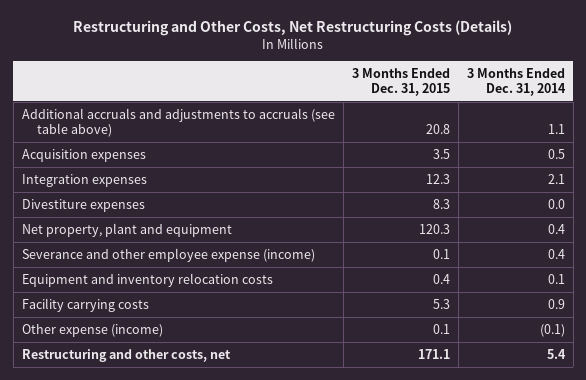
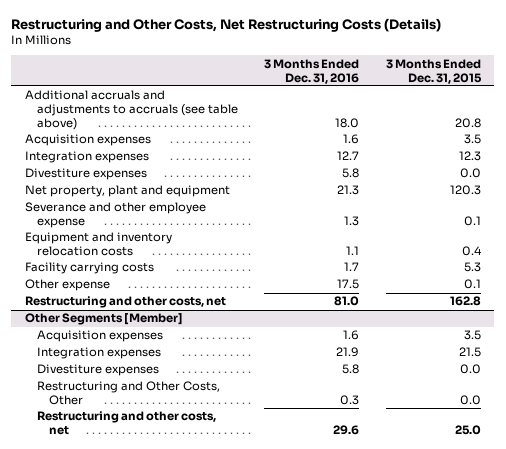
[466,68,566,96] 3 Months Ended Dec. 31, 2014 -> none
none -> [264,58,360,84] 3 Months Ended Dec. 31, 2016
[432,198,450,209] 8.3 -> [460,168,482,179] 0.0
[21,247,315,262] Severance and other employee expense (income) -> [24,202,206,229] Severance and other employee expense
[21,323,163,337] Other expense (income) -> [24,279,110,292] Other expense
[417,348,450,359] 171.1 -> [450,296,482,307] 162.8
none -> [24,313,183,326] Other Segments [Member]
none -> [36,330,163,343] Acquisition expenses
none -> [36,347,161,360] Integration expenses
none -> [36,364,159,377] Divestiture expenses
none -> [36,381,220,406] Restructuring and Other Costs, Other
none -> [36,411,216,436] Restructuring and other costs, net

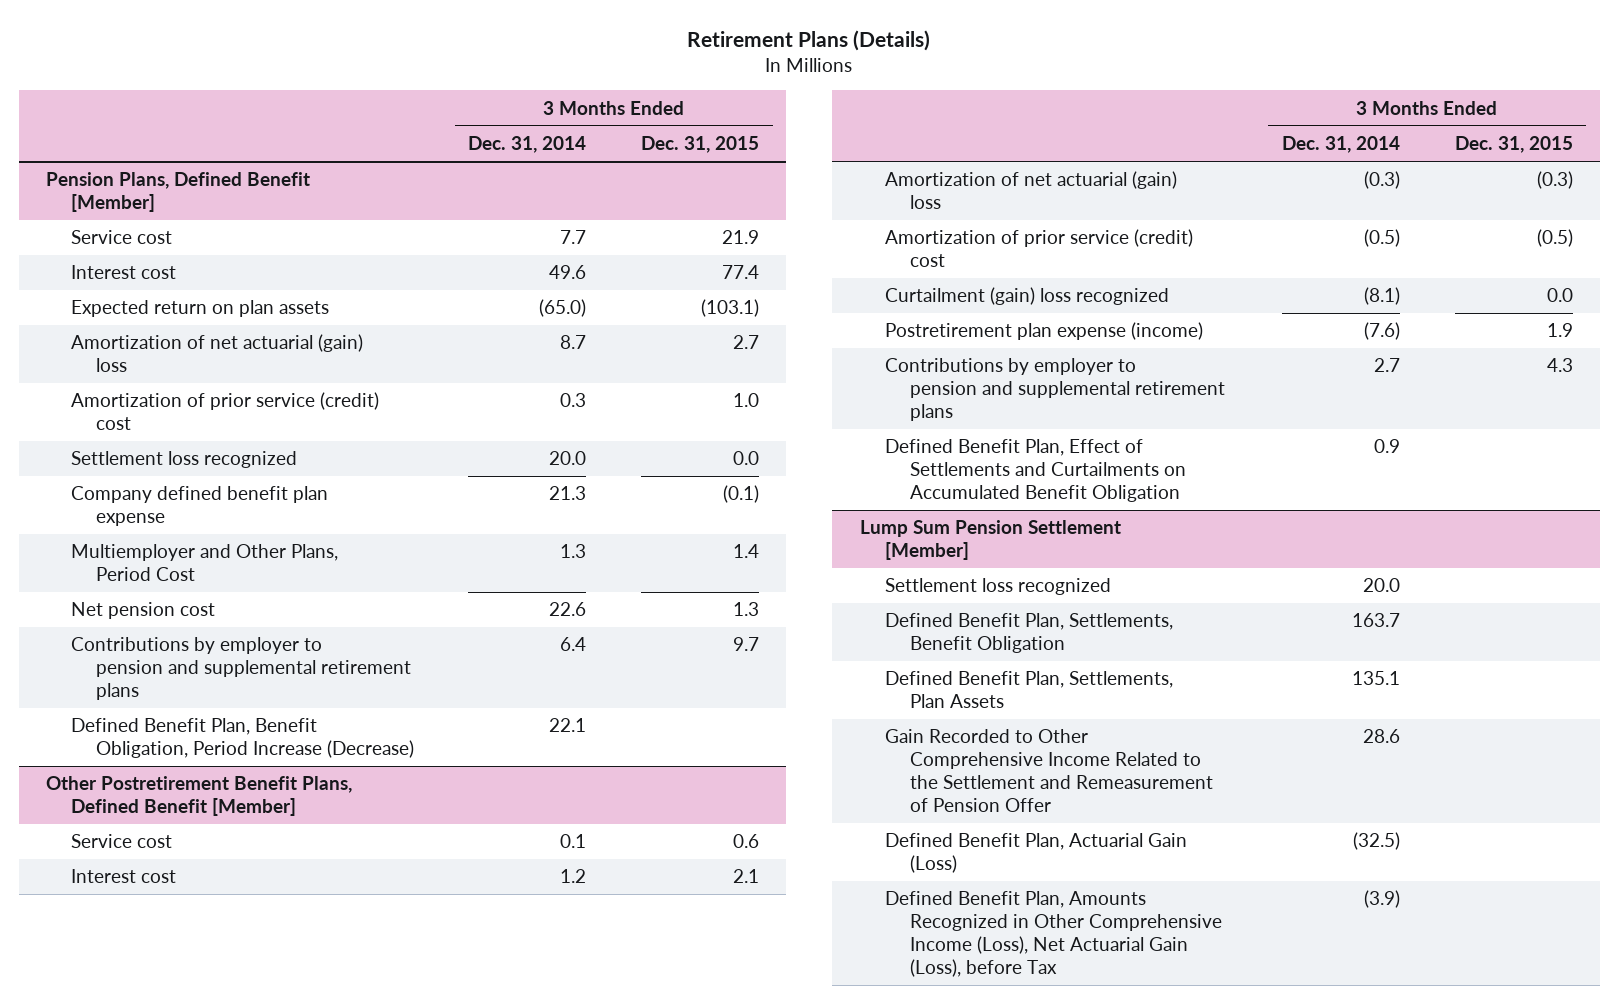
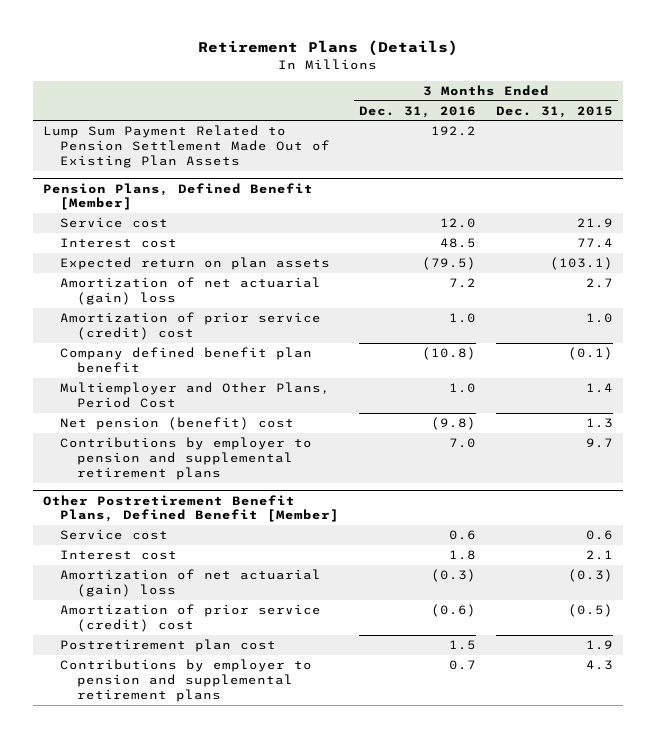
[468,136,587,154] Dec. 31, 2014 -> none
none -> [359,105,477,118] Dec. 31, 2016
none -> [43,125,331,168] Lump Sum Payment Related to Pension Settlement Made Out of Existing Plan Assets
[70,451,297,469] Settlement loss recognized -> none
[70,486,328,527] Company defined benefit plan expense -> [60,347,313,374] Company defined benefit plan benefit
[70,602,215,620] Net pension cost -> [60,417,295,431] Net pension (benefit) cost
[70,718,414,759] Defined Benefit Plan, Benefit Obligation, Period Increase (Decrease) -> none
[884,287,1169,306] Curtailment (gain) loss recognized -> none
[884,322,1203,341] Postretirement plan expense (income) -> [60,639,277,653] Postretirement plan cost
[884,439,1186,503] Defined Benefit Plan, Effect of Settlements and Curtailments on Accumulated Benefit Obligation -> none
[859,520,1121,561] Lump Sum Pension Settlement [Member] -> none
[884,578,1111,596] Settlement loss recognized -> none
[884,613,1173,654] Defined Benefit Plan, Settlements, Benefit Obligation -> none
[884,671,1173,709] Defined Benefit Plan, Settlements, Plan Assets -> none
[884,729,1213,813] Gain Recorded to Other Comprehensive Income Related to the Settlement and Remeasurement of Pension Offer -> none
[884,833,1187,874] Defined Benefit Plan, Actuarial Gain (Loss) -> none
[884,891,1222,978] Defined Benefit Plan, Amounts Recognized in Other Comprehensive Income (Loss), Net Actuarial Gain (Loss), before Tax -> none

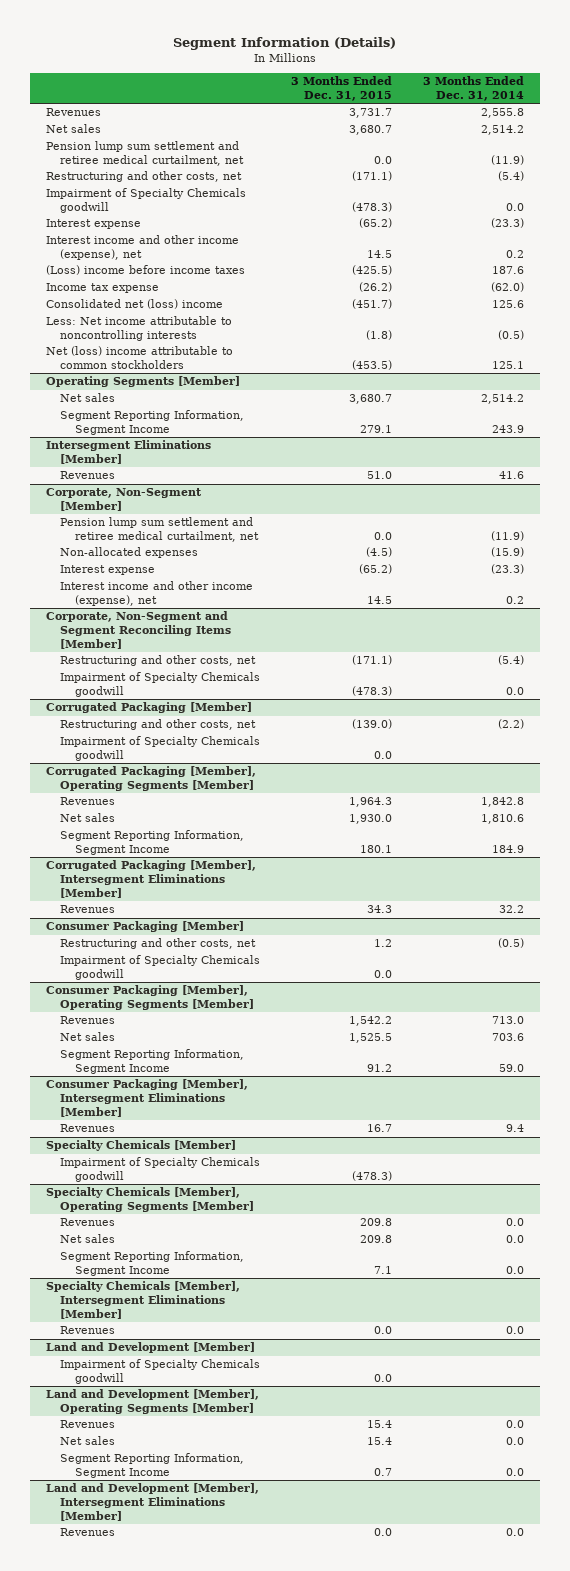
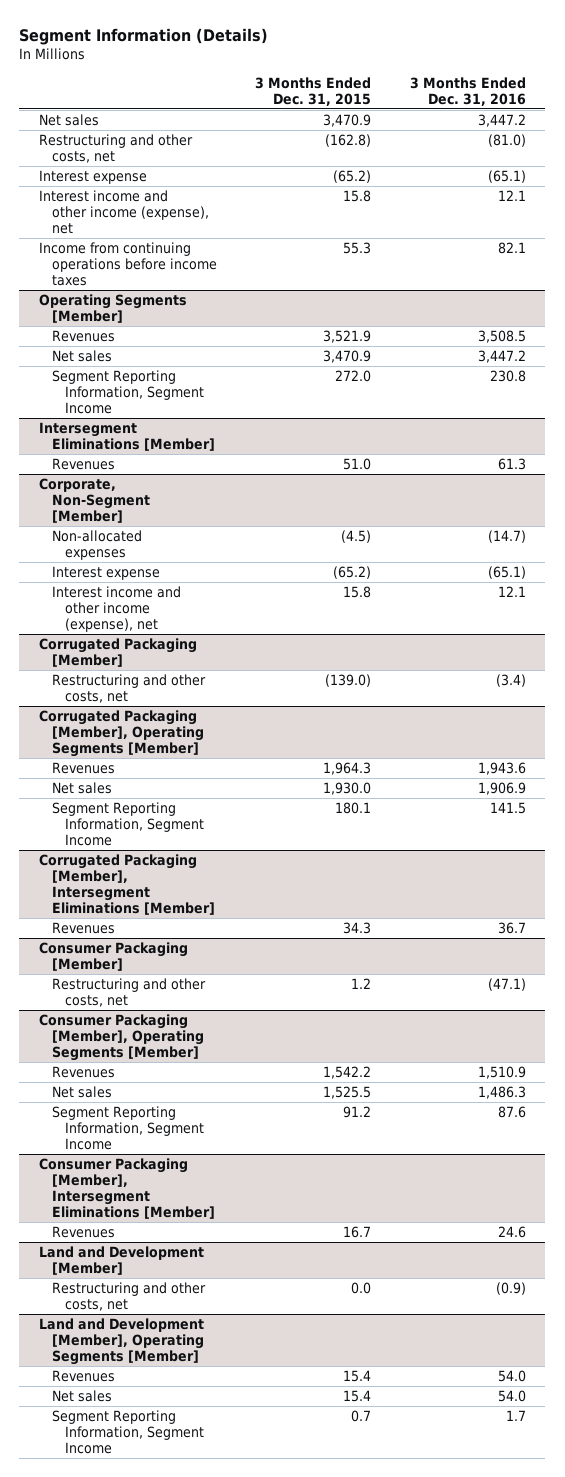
[423,76,525,101] 3 Months Ended Dec. 31, 2014 -> none
none -> [409,76,526,106] 3 Months Ended Dec. 31, 2016
[45,108,101,117] Revenues -> none
[45,141,245,166] Pension lump sum settlement and retiree medical curtailment, net -> none
[45,188,246,213] Impairment of Specialty Chemicals goodwill -> none
[349,125,393,136] 3,680.7 -> [323,113,372,127] 3,470.9
[352,171,393,182] (171.1) -> [325,133,372,147] (162.8)
[45,283,159,294] Income tax expense -> none
[45,299,223,310] Consolidated net (loss) income -> none
[45,316,232,341] Less: Net income attributable to noncontrolling interests -> none
[45,346,233,369] Net (loss) income attributable to common stockholders -> none
[367,249,393,258] 14.5 -> [343,189,372,202] 15.8
[45,265,245,276] (Loss) income before income taxes -> [38,241,217,286] Income from continuing operations before income taxes
[352,265,393,276] (425.5) -> [343,241,372,254] 55.3
none -> [51,329,115,342] Revenues
[349,394,393,405] 3,680.7 -> [323,349,372,363] 3,470.9
[360,424,393,433] 279.1 -> [335,369,372,382] 272.0
[60,517,260,542] Pension lump sum settlement and retiree medical curtailment, net -> none
[45,611,232,649] Corporate, Non-Segment and Segment Reconciling Items [Member] -> none
[60,655,257,667] Restructuring and other costs, net -> none
[60,672,261,697] Impairment of Specialty Chemicals goodwill -> none
[367,595,393,604] 14.5 -> [343,585,372,598] 15.8
[60,736,261,761] Impairment of Specialty Chemicals goodwill -> none
[60,955,261,980] Impairment of Specialty Chemicals goodwill -> none
[45,1140,236,1152] Specialty Chemicals [Member] -> none
[60,1157,261,1182] Impairment of Specialty Chemicals goodwill -> none
[45,1187,255,1212] Specialty Chemicals [Member], Operating Segments [Member] -> none
[60,1218,116,1227] Revenues -> none
[60,1234,116,1244] Net sales -> none
[60,1251,245,1276] Segment Reporting Information, Segment Income -> none
[45,1281,240,1319] Specialty Chemicals [Member], Intersegment Eliminations [Member] -> none
[60,1326,116,1335] Revenues -> none
[60,1359,261,1384] Impairment of Specialty Chemicals goodwill -> none
none -> [51,1281,206,1311] Restructuring and other costs, net
[45,1483,259,1521] Land and Development [Member], Intersegment Eliminations [Member] -> none
[60,1528,116,1537] Revenues -> none

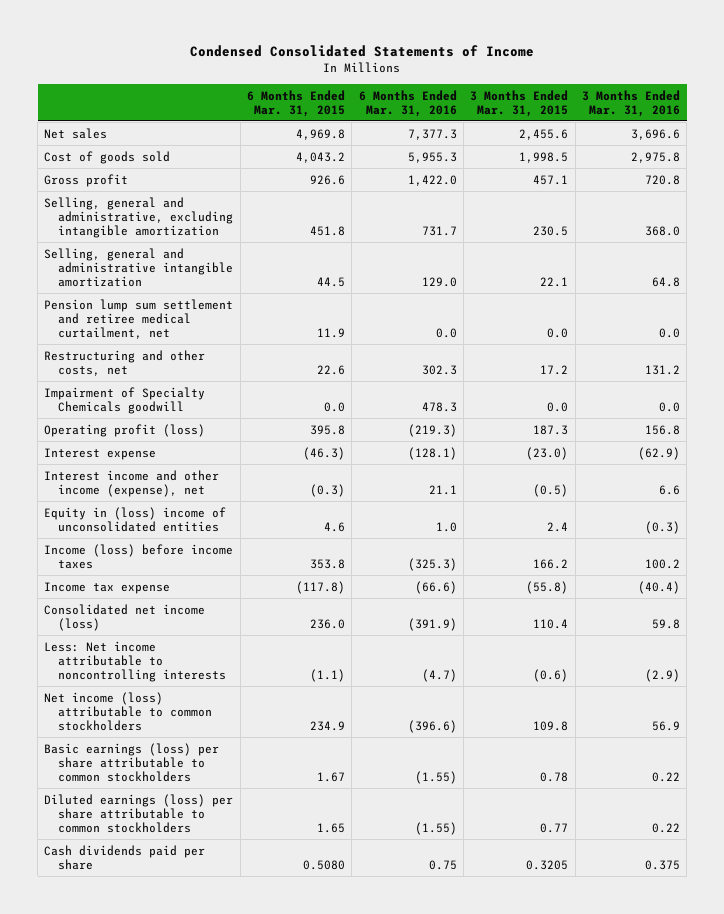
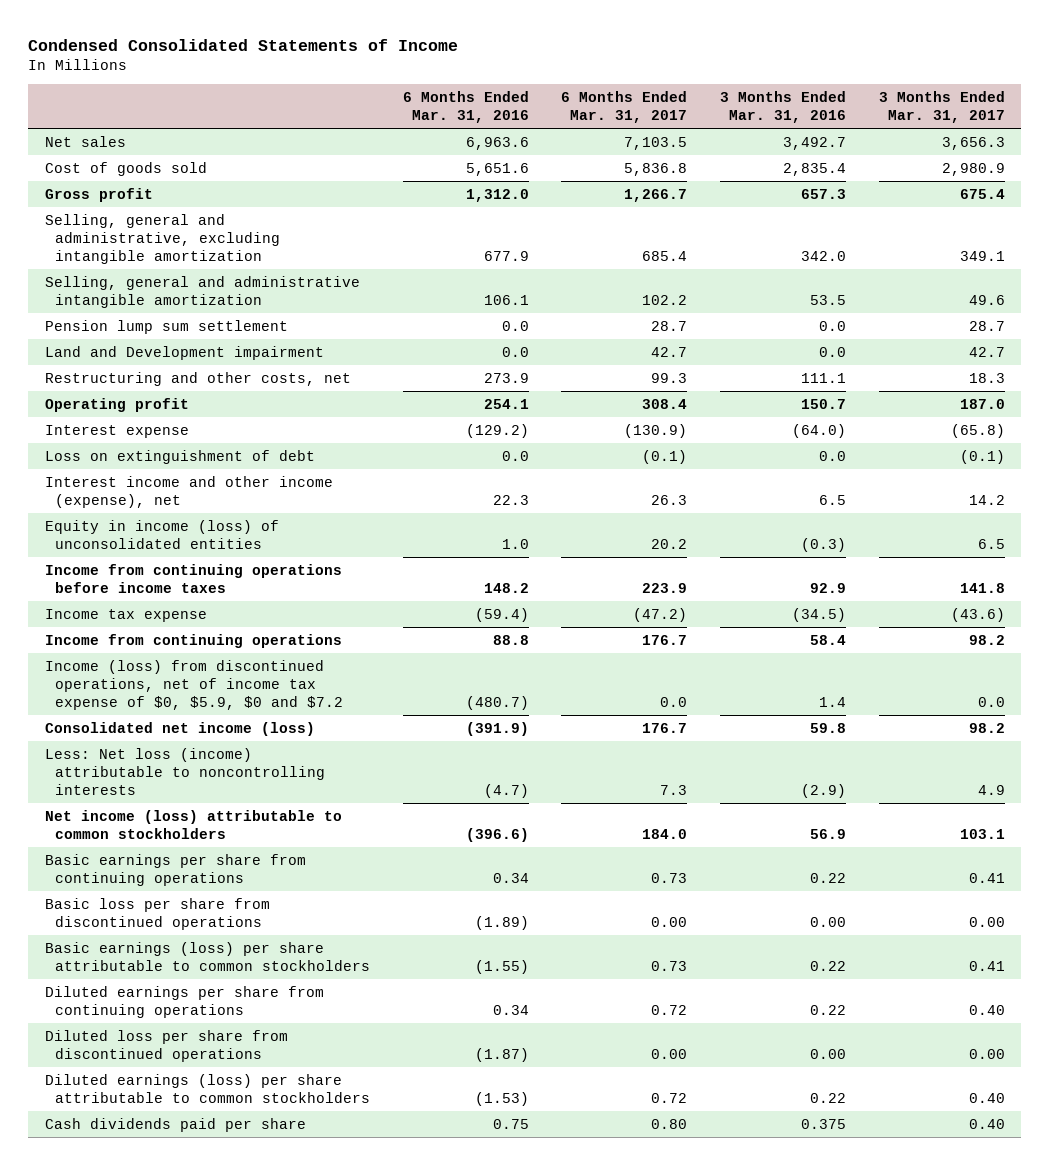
[246,89,345,117] 6 Months Ended Mar. 31, 2015 -> none
[470,89,569,117] 3 Months Ended Mar. 31, 2015 -> none
none -> [561,90,688,123] 6 Months Ended Mar. 31, 2017
none -> [878,90,1005,123] 3 Months Ended Mar. 31, 2017
[44,298,234,339] Pension lump sum settlement and retiree medical curtailment, net -> none
[44,386,206,414] Impairment of Specialty Chemicals goodwill -> none
[407,128,457,140] 7,377.3 -> [465,136,529,150] 6,963.6
[630,128,680,140] 3,696.6 -> [783,136,847,150] 3,492.7
[407,151,457,163] 5,955.3 -> [465,162,529,176] 5,651.6
[630,151,680,163] 2,975.8 -> [783,162,847,176] 2,835.4
[407,174,457,186] 1,422.0 -> [465,188,529,202] 1,312.0
[644,174,680,185] 720.8 -> [801,188,847,199] 657.3
[421,225,457,236] 731.7 -> [483,250,529,261] 677.9
[644,225,680,236] 368.0 -> [801,250,847,261] 342.0
[421,276,457,287] 129.0 -> [483,294,529,305] 106.1
[651,276,680,287] 64.8 -> [810,294,847,305] 53.5
none -> [44,319,288,334] Pension lump sum settlement
none -> [44,345,324,360] Land and Development impairment
[421,364,457,375] 302.3 -> [483,372,529,383] 273.9
[644,364,680,375] 131.2 -> [801,372,847,383] 111.1
[44,423,206,437] Operating profit (loss) -> [44,397,189,412] Operating profit
[407,423,457,437] (219.3) -> [483,398,529,409] 254.1
[644,424,680,435] 156.8 -> [801,398,847,409] 150.7
[407,446,457,460] (128.1) -> [465,423,529,438] (129.2)
[637,446,680,460] (62.9) -> [792,423,847,438] (64.0)
none -> [44,449,315,464] Loss on extinguishment of debt
[428,484,457,495] 21.1 -> [492,494,529,505] 22.3
[658,484,680,495] 6.6 -> [819,494,847,505] 6.5
[44,506,227,532] Equity in (loss) income of unconsolidated entities -> [44,519,279,549] Equity in income (loss) of unconsolidated entities
[44,543,234,569] Income (loss) before income taxes -> [44,563,342,593] Income from continuing operations before income taxes
[407,557,457,571] (325.3) -> [483,582,529,593] 148.2
[644,558,680,569] 100.2 -> [810,582,847,593] 92.9
[414,580,457,594] (66.6) -> [474,607,529,622] (59.4)
[637,580,680,594] (40.4) -> [792,607,847,622] (34.5)
none -> [44,633,342,648] Income from continuing operations
none -> [44,659,343,710] Income (loss) from discontinued operations, net of income tax expense of $0, $5.9, $0 and $7.2
[44,640,227,682] Less: Net income attributable to noncontrolling interests -> [44,747,325,795] Less: Net loss (income) attributable to noncontrolling interests
none -> [44,853,306,886] Basic earnings per share from continuing operations
none -> [44,897,270,930] Basic loss per share from discontinued operations
none -> [44,985,324,1018] Diluted earnings per share from continuing operations
none -> [44,1029,288,1062] Diluted loss per share from discontinued operations
[414,821,457,835] (1.55) -> [474,1091,529,1106] (1.53)

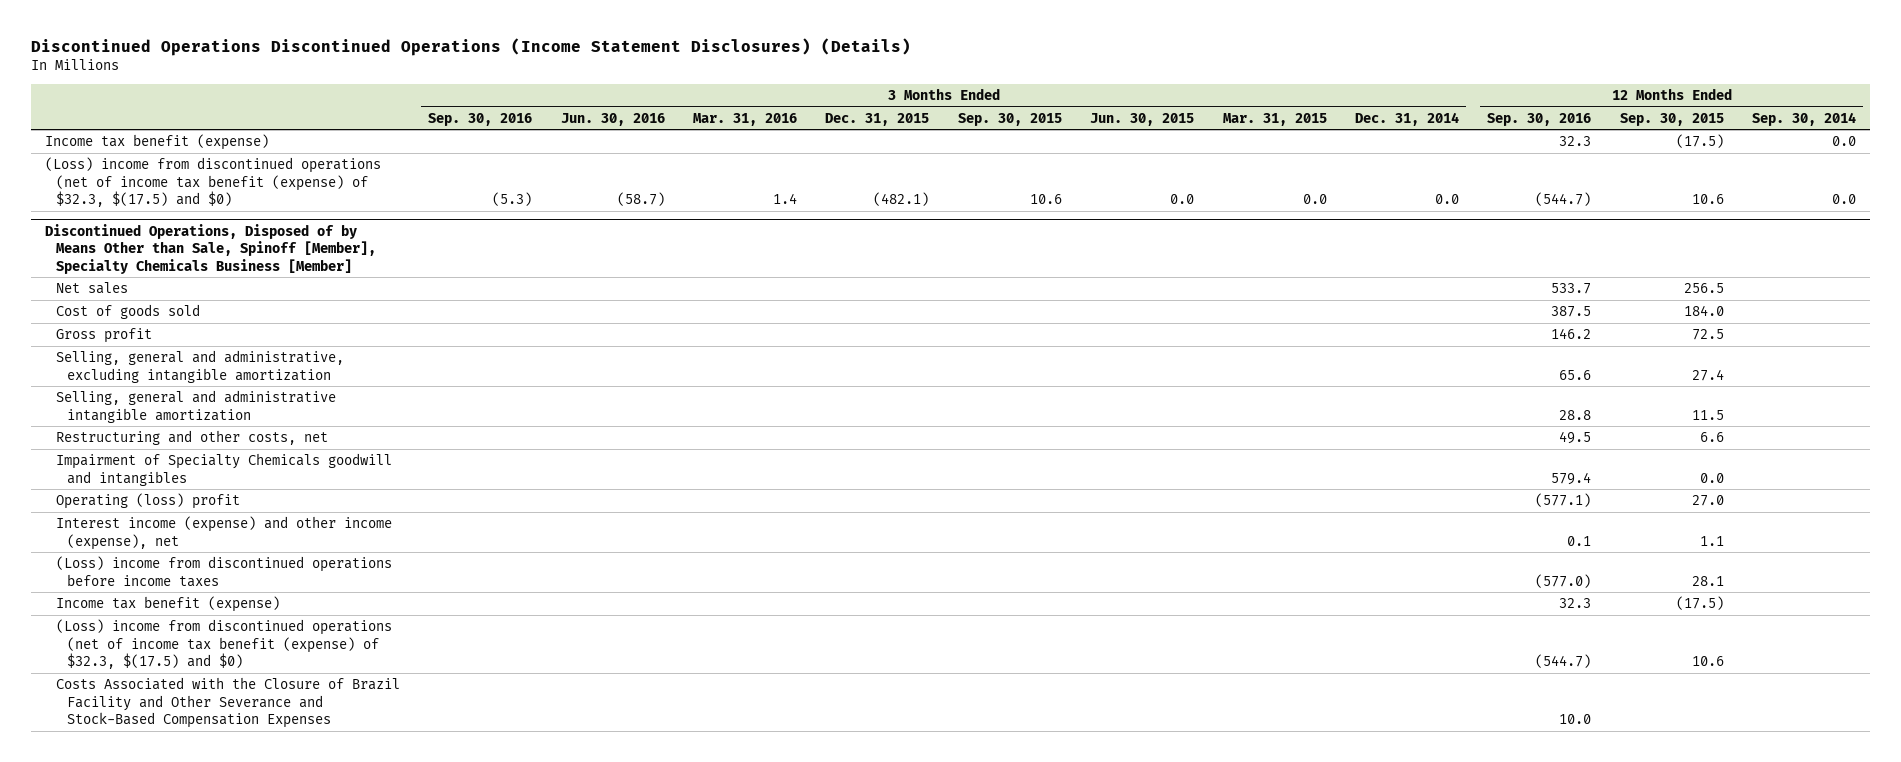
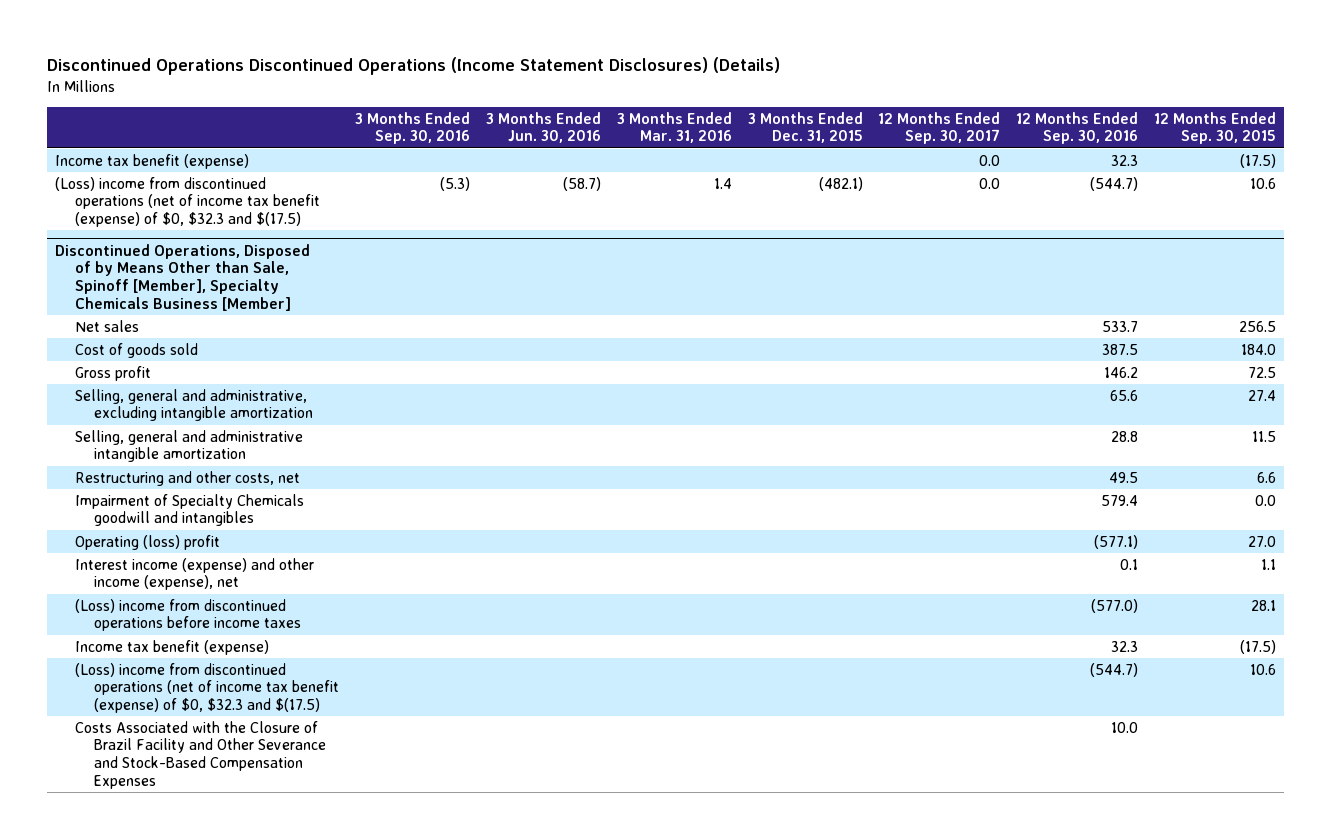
[957,112,1062,126] Sep. 30, 2015 -> none
[1090,112,1195,126] Jun. 30, 2015 -> none
[1222,112,1327,126] Mar. 31, 2015 -> none
[1354,111,1459,126] Dec. 31, 2014 -> none
[1752,111,1857,126] Sep. 30, 2014 -> none
none -> [878,111,1001,145] 12 Months Ended Sep. 30, 2017
[45,157,382,208] (Loss) income from discontinued operations (net of income tax benefit (expense) of $32.3, $(17.5) and $0) -> [55,176,320,228] (Loss) income from discontinued operations (net of income tax benefit (expense) of $0, $32.3 and $(17.5)
[55,619,392,670] (Loss) income from discontinued operations (net of income tax benefit (expense) of $32.3, $(17.5) and $0) -> [74,662,340,714] (Loss) income from discontinued operations (net of income tax benefit (expense) of $0, $32.3 and $(17.5)

